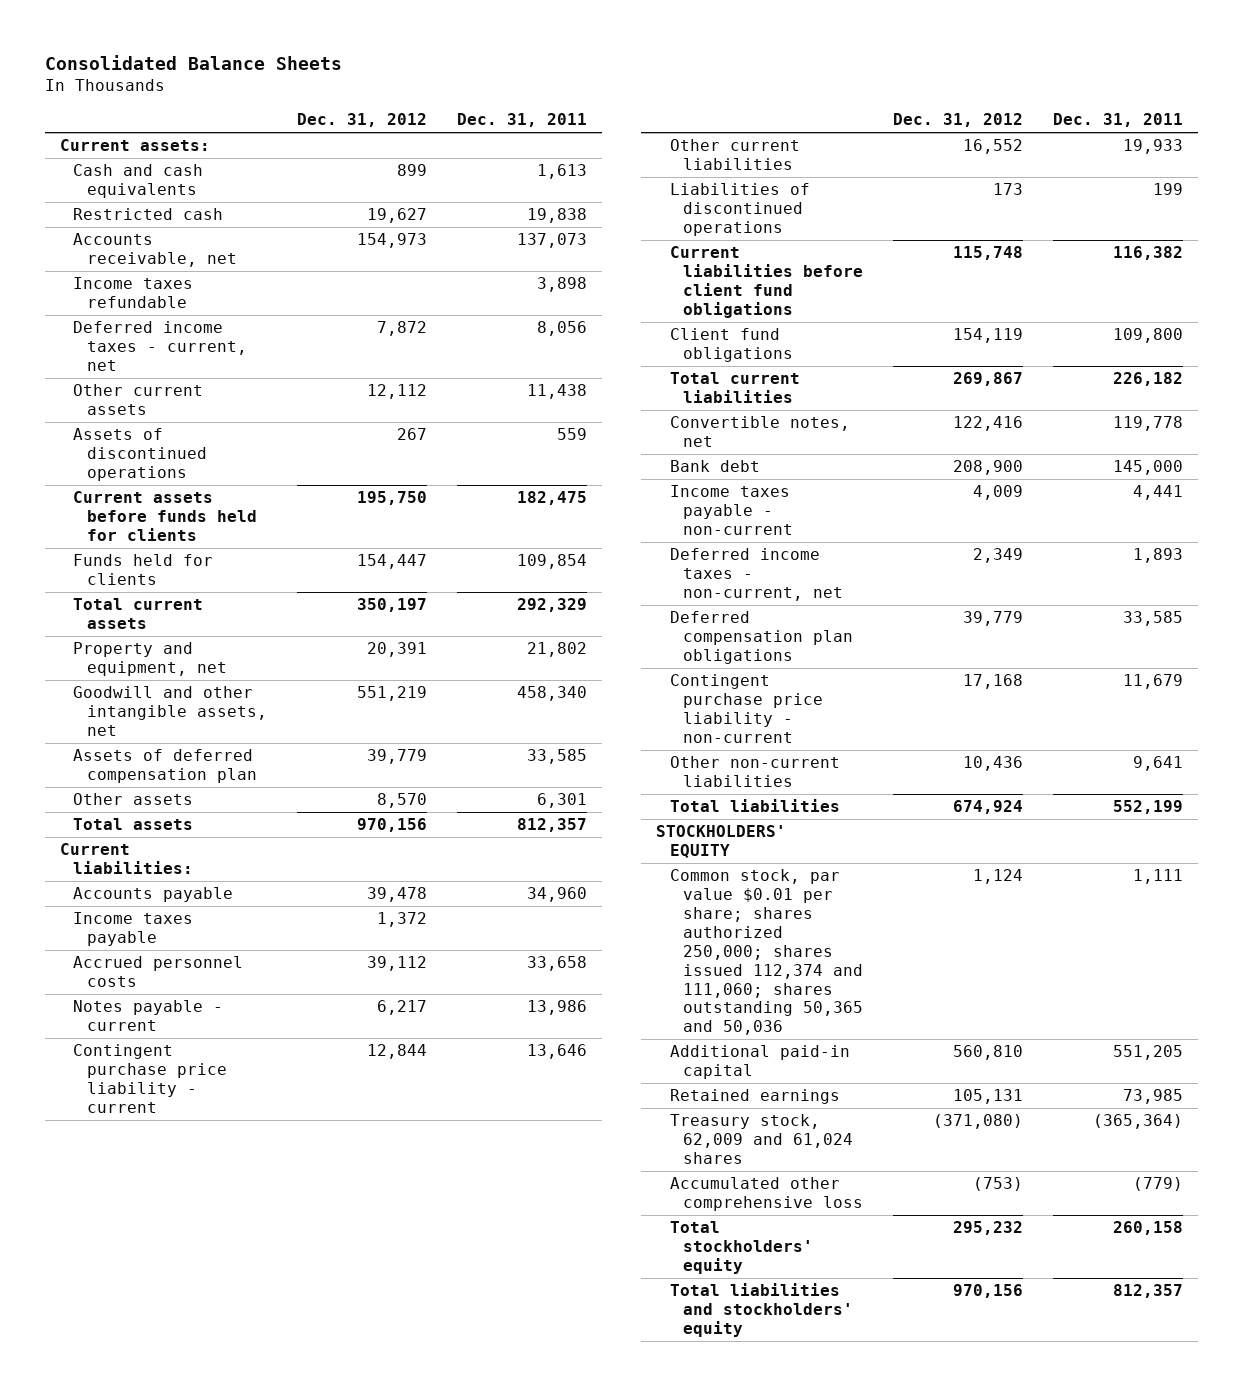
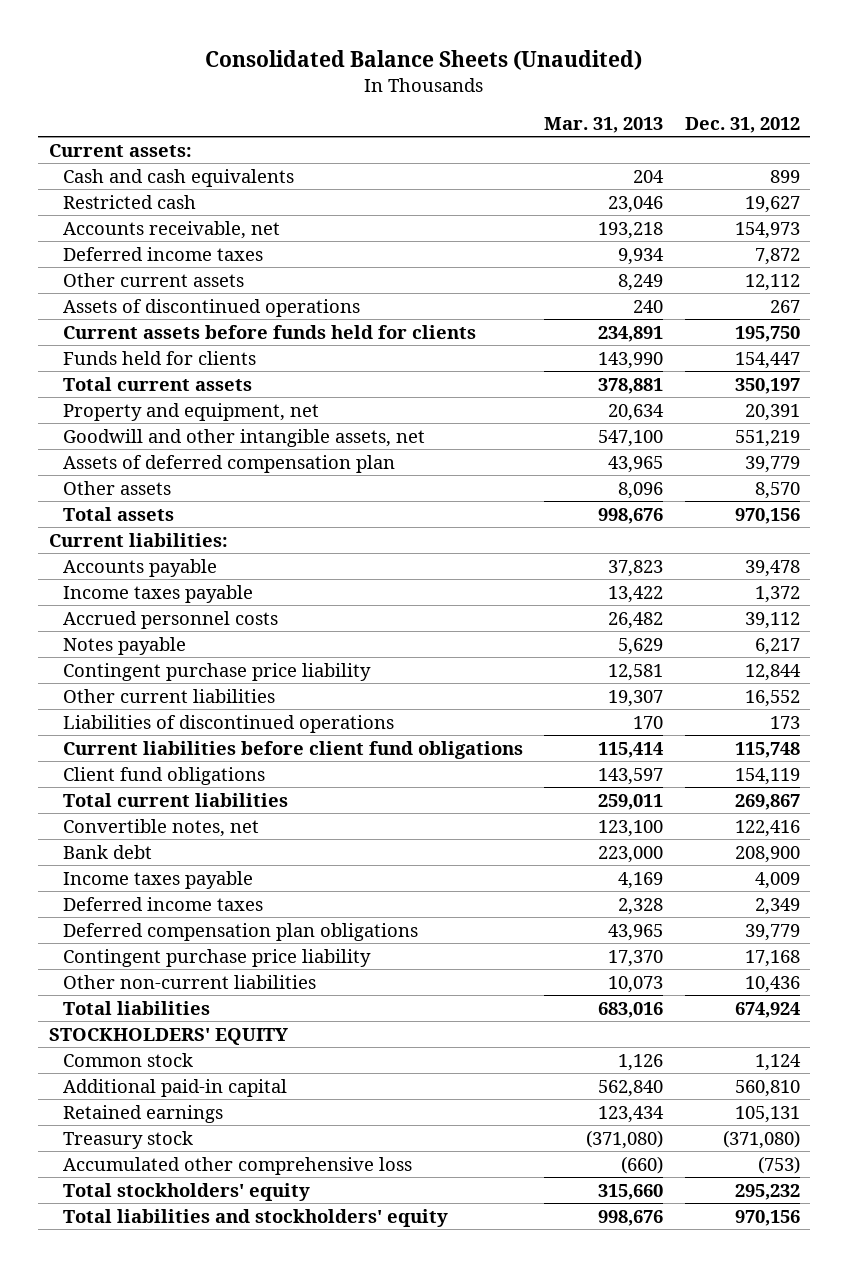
[45,54,343,70] Consolidated Balance Sheets -> [205,49,643,70] Consolidated Balance Sheets (Unaudited)
[456,113,587,128] Dec. 31, 2011 -> none
none -> [544,116,664,133] Mar. 31, 2013
[73,277,194,309] Income taxes refundable -> none
[73,321,247,372] Deferred income taxes - current, net -> [62,246,263,261] Deferred income taxes
[73,1000,224,1032] Notes payable - current -> [62,636,186,655] Notes payable
[73,1044,227,1113] Contingent purchase price liability - current -> [62,662,371,681] Contingent purchase price liability
[669,485,793,536] Income taxes payable - non-current -> [62,870,253,889] Income taxes payable
[669,548,843,602] Deferred income taxes - non-current, net -> [62,896,263,911] Deferred income taxes
[669,674,823,743] Contingent purchase price liability - non-current -> [62,948,371,967] Contingent purchase price liability
[669,869,863,1036] Common stock, par value $0.01 per share; shares authorized 250,000; shares issued 112,374 and 111,060; shares outstanding 50,365 and 50,036 -> [62,1052,193,1067] Common stock
[669,1114,853,1165] Treasury stock, 62,009 and 61,024 shares -> [62,1130,193,1149] Treasury stock

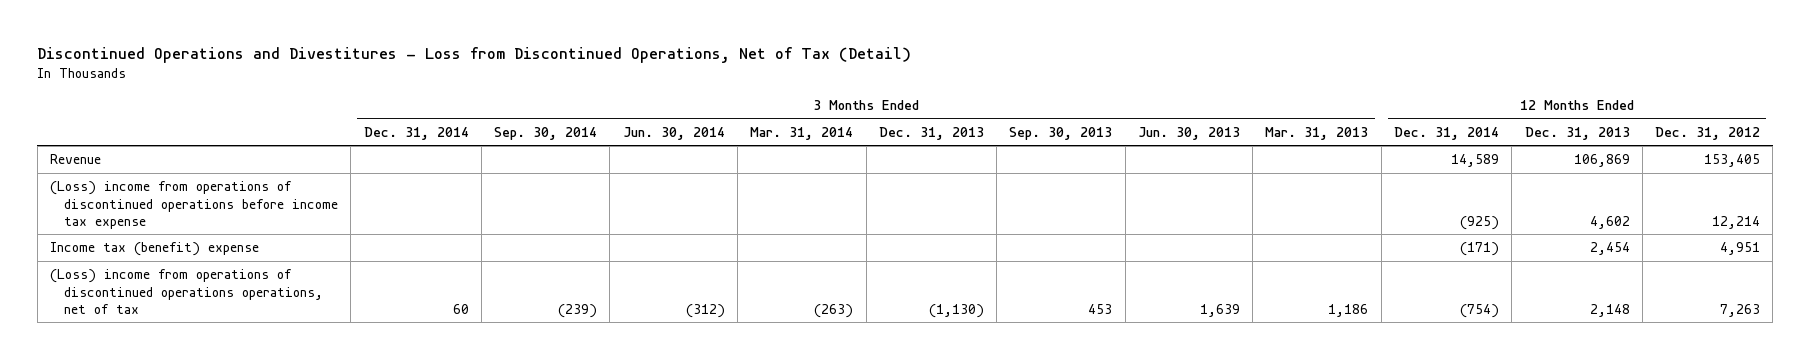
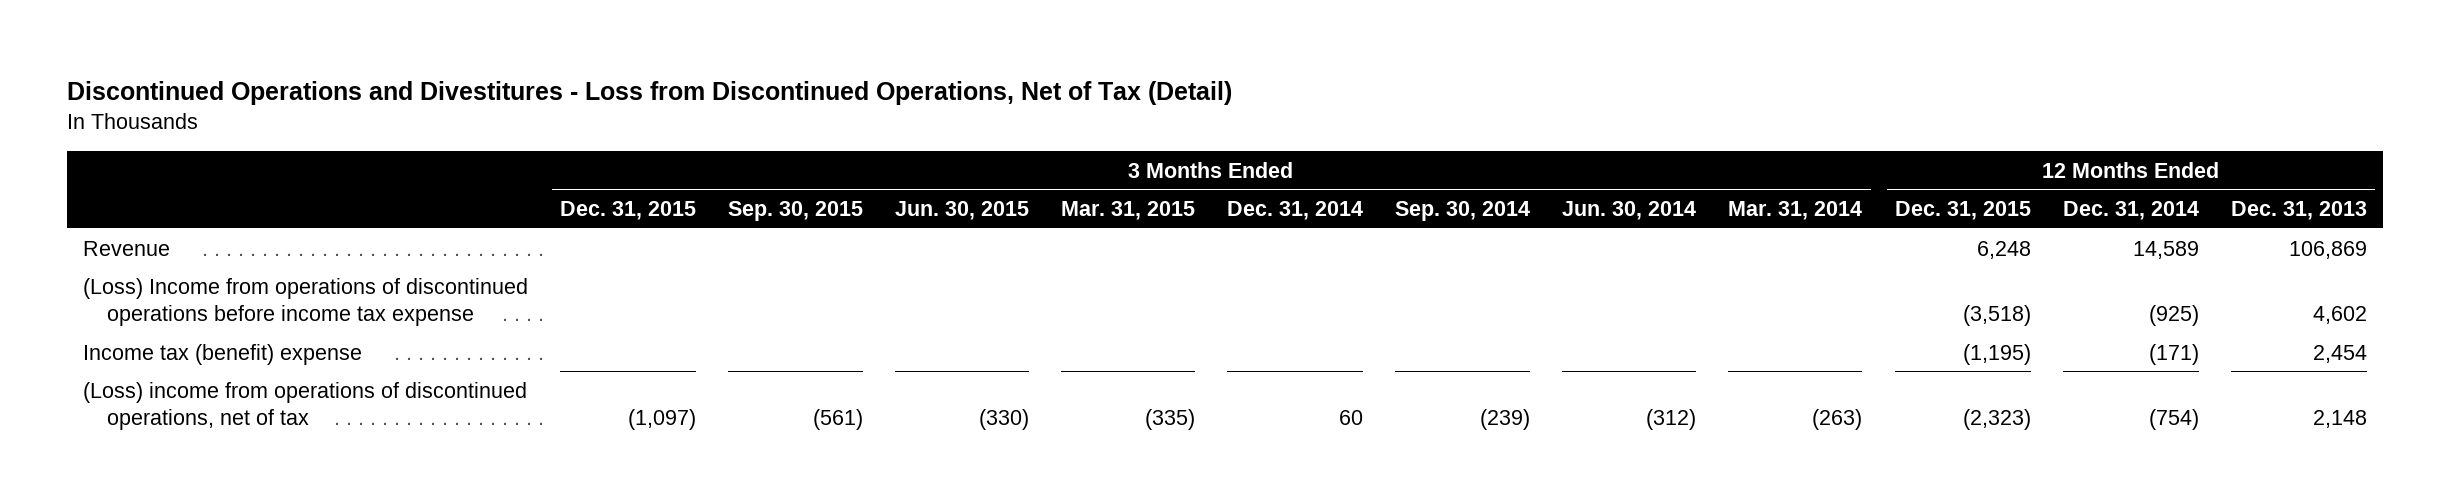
[878,126,984,140] Dec. 31, 2013 -> none
[1009,126,1113,140] Sep. 30, 2013 -> none
[1137,126,1240,140] Jun. 30, 2013 -> none
[1265,126,1369,140] Mar. 31, 2013 -> none
[1655,126,1761,140] Dec. 31, 2012 -> none
none -> [559,200,696,220] Dec. 31, 2015
none -> [727,200,863,221] Sep. 30, 2015
none -> [894,200,1029,220] Jun. 30, 2015
none -> [1061,200,1196,220] Mar. 31, 2015
none -> [1894,200,2031,220] Dec. 31, 2015
[49,181,339,230] (Loss) income from operations of discontinued operations before income tax expense -> [82,277,528,326] (Loss) Income from operations of discontinued operations before income tax expense
[49,269,324,315] (Loss) income from operations of discontinued operations operations, net of tax -> [82,381,527,430] (Loss) income from operations of discontinued operations, net of tax

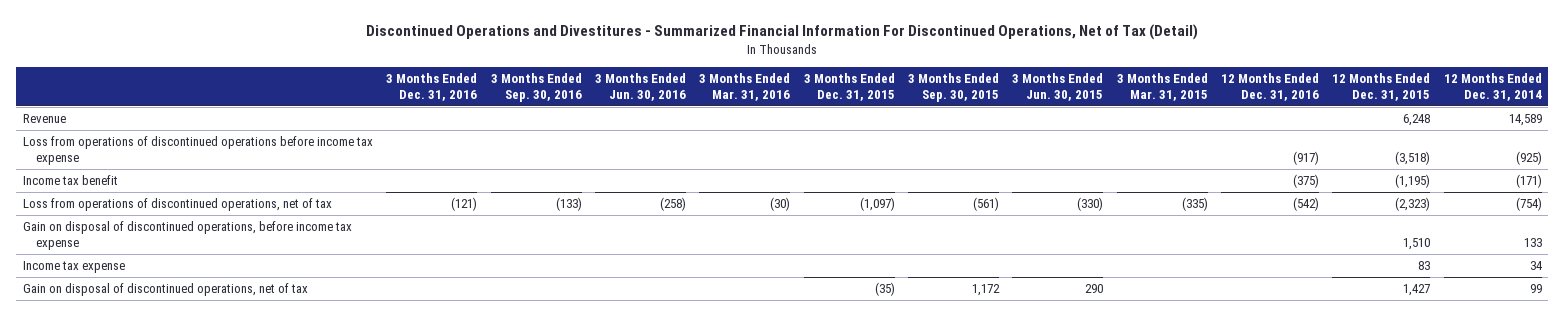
[66,81,1232,106] Discontinued Operations and Divestitures - Loss from Discontinued Operations, Net of Tax (Detail) -> [366,24,1199,41] Discontinued Operations and Divestitures - Summarized Financial Information For Discontinued Operations, Net of Tax (Detail)
[1227,200,1364,220] Dec. 31, 2014 -> none
[1395,200,1531,221] Sep. 30, 2014 -> none
[1562,200,1697,220] Jun. 30, 2014 -> none
[1728,200,1863,220] Mar. 31, 2014 -> none
[2230,200,2367,220] Dec. 31, 2013 -> none
none -> [386,72,478,101] 3 Months Ended Dec. 31, 2016
none -> [490,72,582,102] 3 Months Ended Sep. 30, 2016
none -> [594,72,686,101] 3 Months Ended Jun. 30, 2016
none -> [699,72,791,101] 3 Months Ended Mar. 31, 2016
none -> [1221,72,1320,101] 12 Months Ended Dec. 31, 2016
[82,277,528,326] (Loss) Income from operations of discontinued operations before income tax expense -> [22,136,373,165] Loss from operations of discontinued operations before income tax expense
[82,343,362,365] Income tax (benefit) expense -> [22,175,118,186] Income tax benefit
[82,381,527,430] (Loss) income from operations of discontinued operations, net of tax -> [22,198,332,212] Loss from operations of discontinued operations, net of tax
none -> [22,221,352,250] Gain on disposal of discontinued operations, before income tax expense
none -> [22,261,125,274] Income tax expense
none -> [22,283,308,297] Gain on disposal of discontinued operations, net of tax

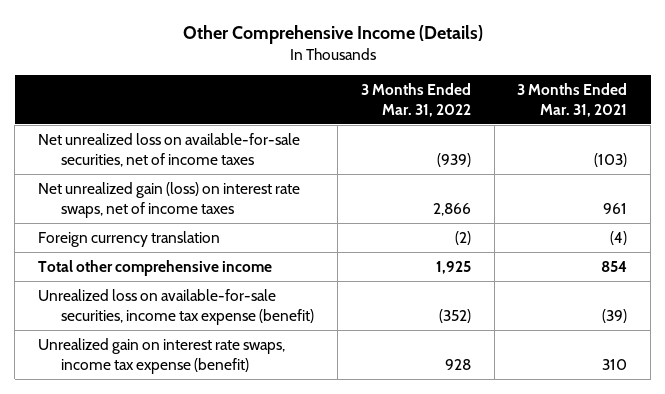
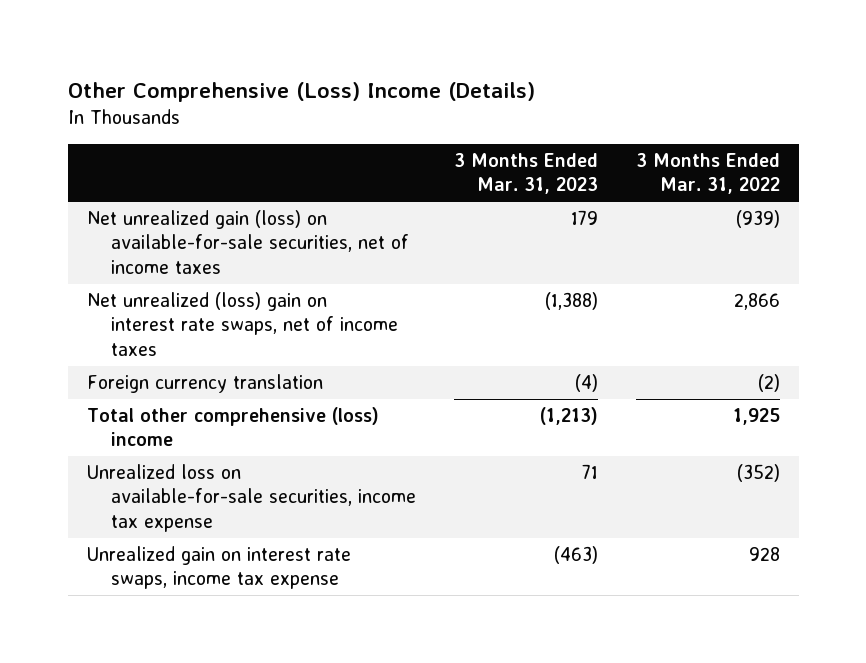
[182,24,483,44] Other Comprehensive Income (Details) -> [67,82,535,103] Other Comprehensive (Loss) Income (Details)
[517,83,628,117] 3 Months Ended Mar. 31, 2021 -> none
none -> [453,153,598,195] 3 Months Ended Mar. 31, 2023
[37,132,300,167] Net unrealized loss on available-for-sale securities, net of income taxes -> [86,210,409,274] Net unrealized gain (loss) on available-for-sale securities, net of income taxes
[37,181,300,218] Net unrealized gain (loss) on interest rate swaps, net of income taxes -> [86,292,398,356] Net unrealized (loss) gain on interest rate swaps, net of income taxes
[37,259,272,276] Total other comprehensive income -> [86,407,379,447] Total other comprehensive (loss) income
[37,288,315,325] Unrealized loss on available-for-sale securities, income tax expense (benefit) -> [86,464,416,532] Unrealized loss on available-for-sale securities, income tax expense
[37,337,285,374] Unrealized gain on interest rate swaps, income tax expense (benefit) -> [86,546,351,590] Unrealized gain on interest rate swaps, income tax expense

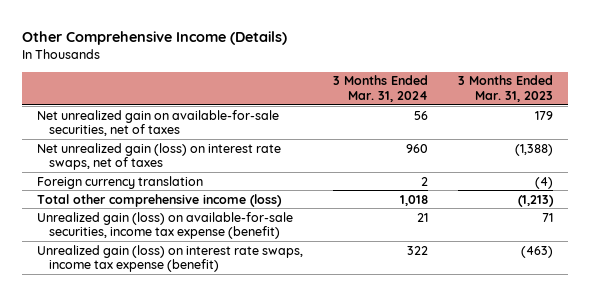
[67,82,535,103] Other Comprehensive (Loss) Income (Details) -> [22,30,288,45] Other Comprehensive Income (Details)
[635,153,780,195] 3 Months Ended Mar. 31, 2022 -> none
none -> [332,75,428,103] 3 Months Ended Mar. 31, 2024
[86,210,409,274] Net unrealized gain (loss) on available-for-sale securities, net of income taxes -> [37,109,280,137] Net unrealized gain on available-for-sale securities, net of taxes
[86,292,398,356] Net unrealized (loss) gain on interest rate swaps, net of income taxes -> [37,142,282,171] Net unrealized gain (loss) on interest rate swaps, net of taxes
[86,407,379,447] Total other comprehensive (loss) income -> [37,193,283,207] Total other comprehensive income (loss)
[86,464,416,532] Unrealized loss on available-for-sale securities, income tax expense -> [37,211,294,240] Unrealized gain (loss) on available-for-sale securities, income tax expense (benefit)
[86,546,351,590] Unrealized gain on interest rate swaps, income tax expense -> [37,244,304,273] Unrealized gain (loss) on interest rate swaps, income tax expense (benefit)

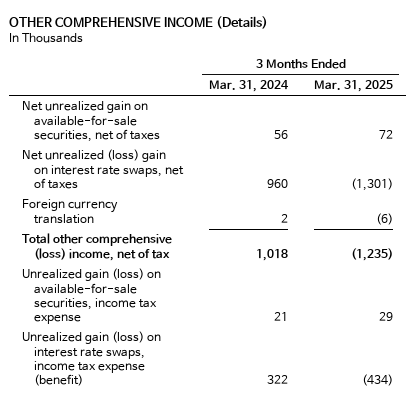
[22,30,288,45] Other Comprehensive Income (Details) -> [9,16,269,30] OTHER COMPREHENSIVE INCOME (Details)
[457,75,553,103] 3 Months Ended Mar. 31, 2023 -> none
none -> [313,79,393,92] Mar. 31, 2025
[37,142,282,171] Net unrealized gain (loss) on interest rate swaps, net of taxes -> [22,149,184,189] Net unrealized (loss) gain on interest rate swaps, net of taxes
[37,193,283,207] Total other comprehensive income (loss) -> [22,233,173,261] Total other comprehensive (loss) income, net of tax
[37,211,294,240] Unrealized gain (loss) on available-for-sale securities, income tax expense (benefit) -> [22,268,162,324] Unrealized gain (loss) on available-for-sale securities, income tax expense

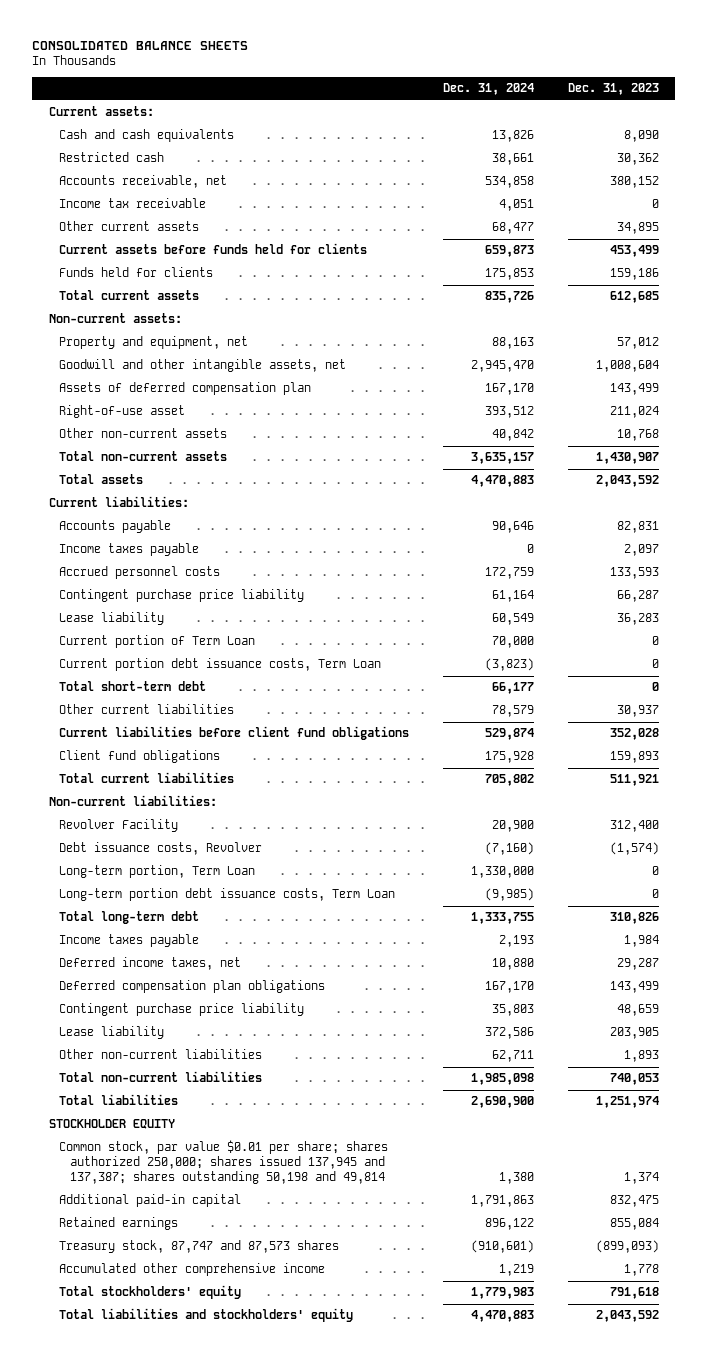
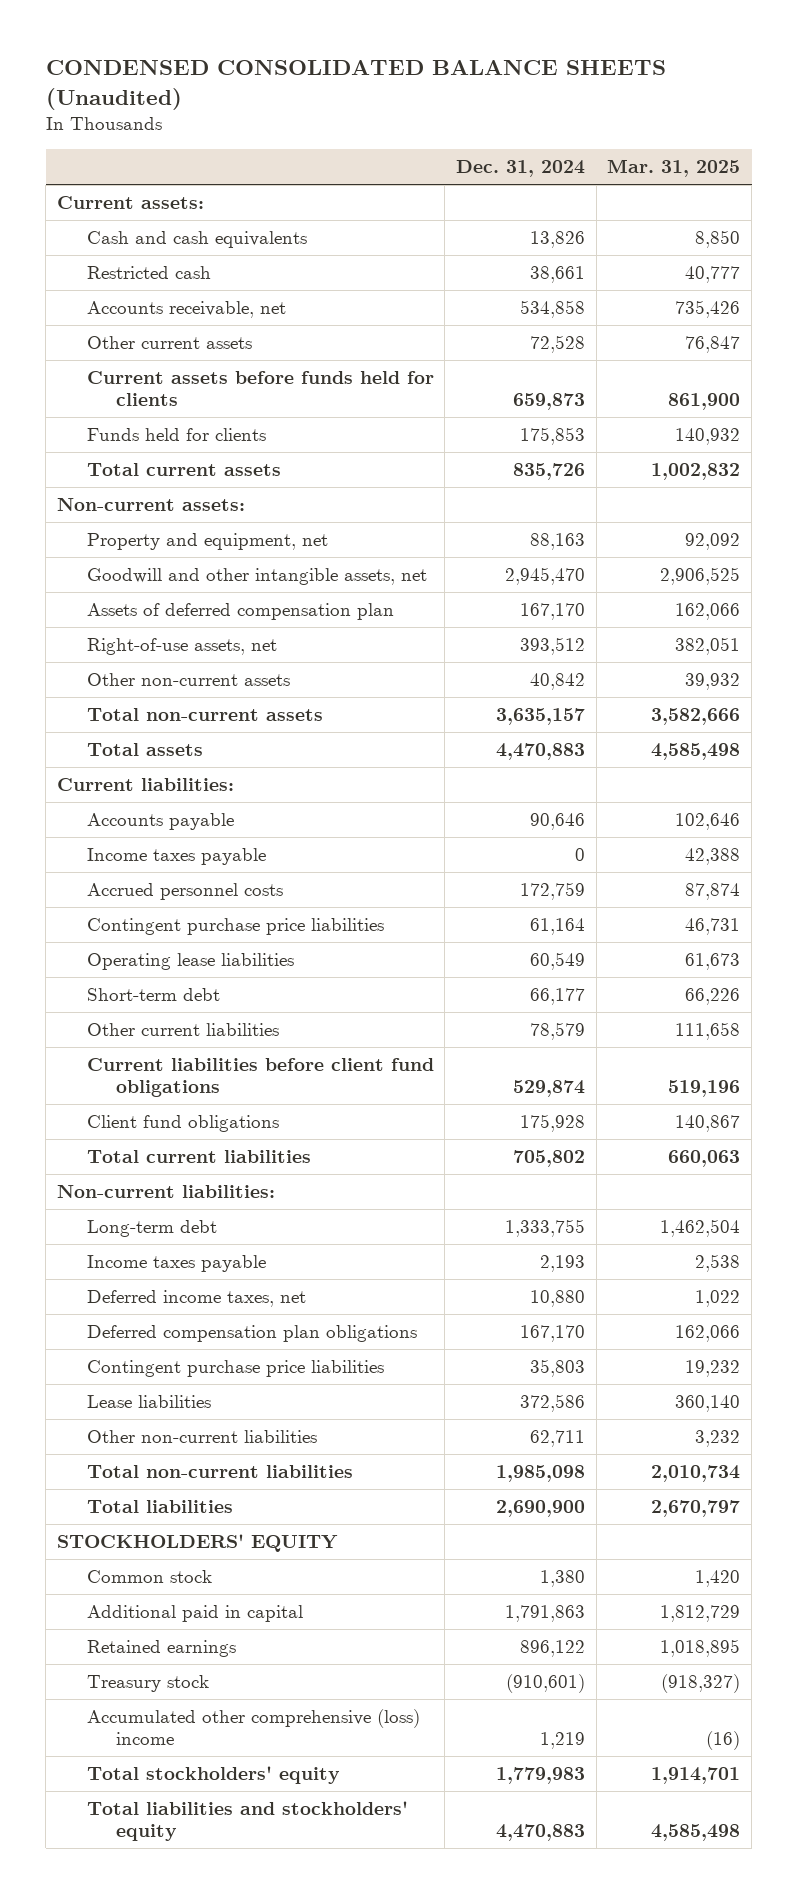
[32,40,249,50] CONSOLIDATED BALANCE SHEETS -> [45,60,666,110] CONDENSED CONSOLIDATED BALANCE SHEETS (Unaudited)
[567,83,659,96] Dec. 31, 2023 -> none
none -> [607,159,741,178] Mar. 31, 2025
[59,198,207,209] Income tax receivable -> none
[491,222,534,235] 68,477 -> [529,335,585,354] 72,528
[59,405,186,419] Right-of-use asset -> [86,638,277,656] Right-of-use assets, net
[59,635,256,649] Current portion of Term Loan -> none
[59,658,382,672] Current portion debt issuance costs, Term Loan -> none
[59,589,305,603] Contingent purchase price liability -> [86,918,384,936] Contingent purchase price liabilities
[59,612,165,626] Lease liability -> [86,953,294,971] Operating lease liabilities
[59,681,207,692] Total short-term debt -> [86,988,220,1002] Short-term debt
[59,819,179,833] Revolver Facility -> none
[59,842,263,856] Debt issuance costs, Revolver -> none
[59,865,256,879] Long-term portion, Term Loan -> none
[59,888,396,902] Long-term portion debt issuance costs, Term Loan -> none
[59,911,200,925] Total long-term debt -> [86,1220,217,1238] Long-term debt
[59,1003,305,1017] Contingent purchase price liability -> [86,1360,384,1378] Contingent purchase price liabilities
[59,1026,165,1040] Lease liability -> [86,1395,211,1409] Lease liabilities
[49,1119,176,1130] STOCKHOLDER EQUITY -> [57,1534,339,1553] STOCKHOLDERS' EQUITY
[59,1140,389,1185] Common stock, par value $0.01 per share; shares authorized 250,000; shares issued 137,945 and 137,387; shares outstanding 50,198 and 49,814 -> [86,1570,212,1584] Common stock
[59,1194,242,1208] Additional paid-in capital -> [86,1605,303,1623] Additional paid in capital
[59,1240,340,1254] Treasury stock, 87,747 and 87,573 shares -> [86,1675,209,1693] Treasury stock
[59,1263,326,1277] Accumulated other comprehensive income -> [86,1709,420,1746] Accumulated other comprehensive (loss) income

